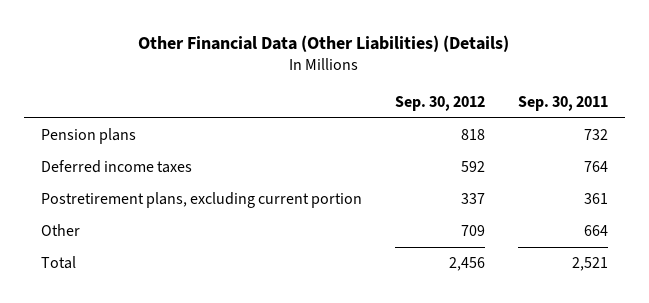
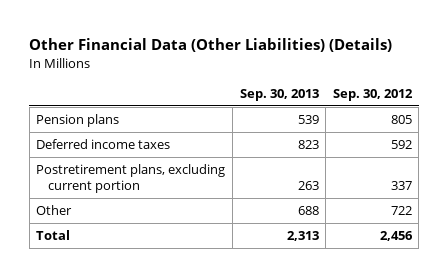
[518,96,609,112] Sep. 30, 2011 -> none
none -> [239,88,319,101] Sep. 30, 2013
[460,129,485,141] 818 -> [390,115,412,125] 805
[460,225,485,237] 709 -> [390,206,412,216] 722

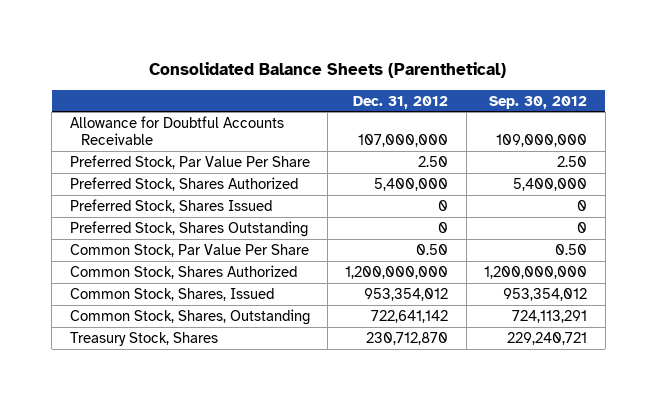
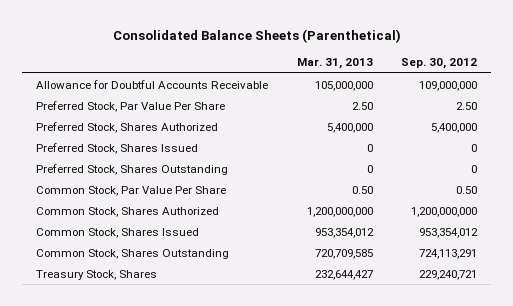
[353,95,449,109] Dec. 31, 2012 -> none
none -> [296,58,373,70] Mar. 31, 2013
[69,287,274,301] Common Stock, Shares, Issued -> [36,227,200,238] Common Stock, Shares Issued
[69,308,310,325] Common Stock, Shares, Outstanding -> [36,248,230,259] Common Stock, Shares Outstanding

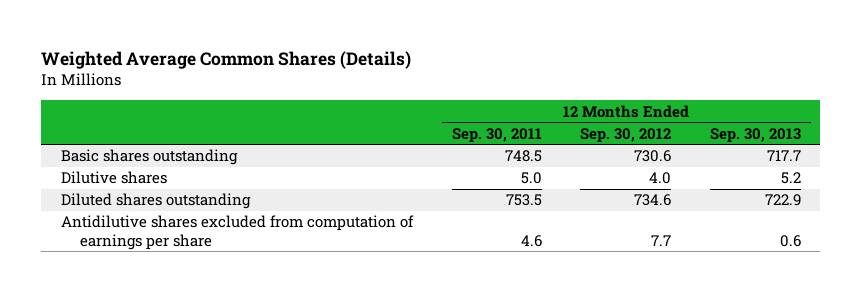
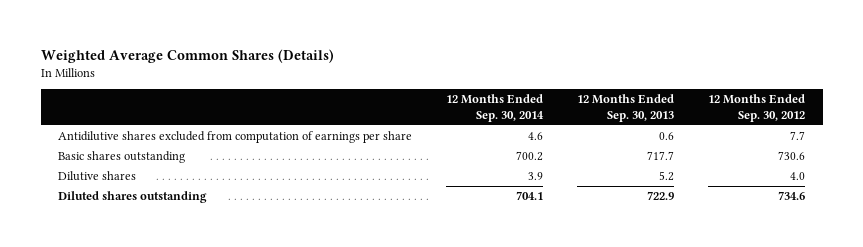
[451,127,542,143] Sep. 30, 2011 -> none
none -> [445,94,544,122] 12 Months Ended Sep. 30, 2014
[60,215,414,250] Antidilutive shares excluded from computation of earnings per share -> [57,130,412,143] Antidilutive shares excluded from computation of earnings per share

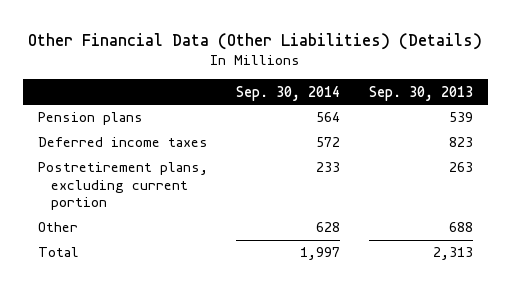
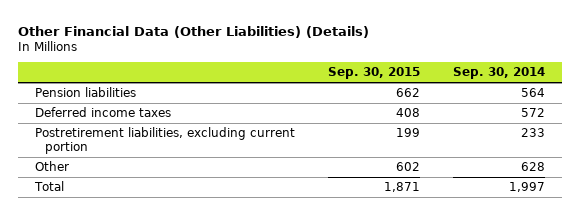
[369,85,474,101] Sep. 30, 2013 -> none
none -> [327,67,420,80] Sep. 30, 2015
[37,112,143,126] Pension plans -> [34,87,136,98] Pension liabilities
[37,162,208,211] Postretirement plans, excluding current portion -> [34,127,295,154] Postretirement liabilities, excluding current portion

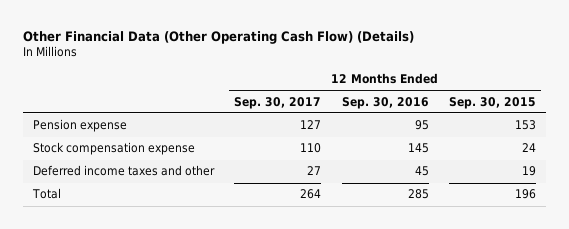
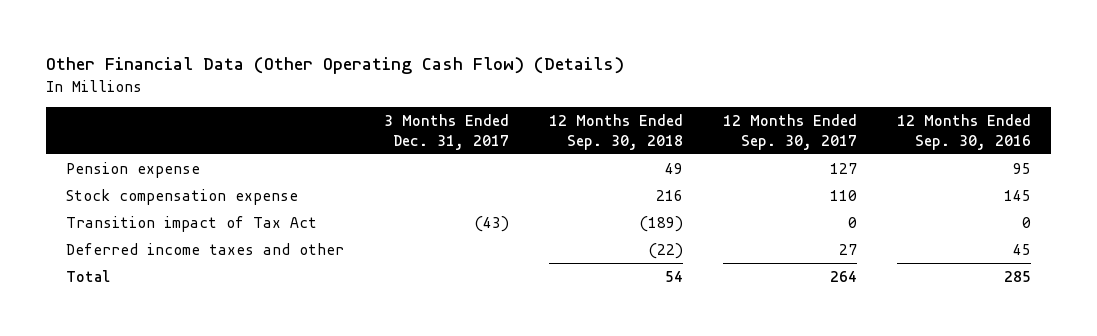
[448,96,536,109] Sep. 30, 2015 -> none
none -> [383,114,509,151] 3 Months Ended Dec. 31, 2017
none -> [548,114,683,151] 12 Months Ended Sep. 30, 2018
none -> [65,215,317,232] Transition impact of Tax Act

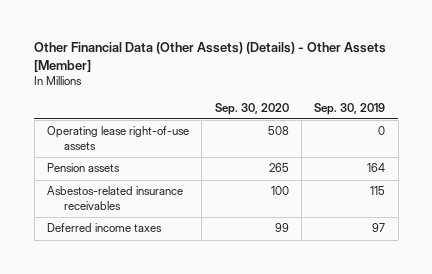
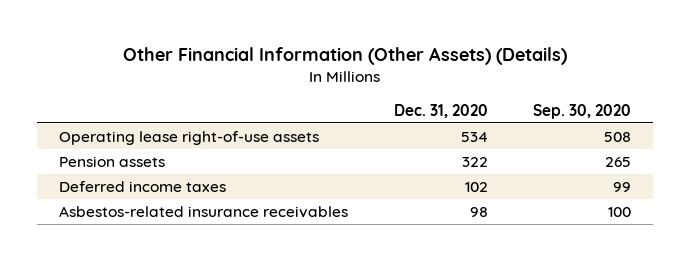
[34,41,387,72] Other Financial Data (Other Assets) (Details) - Other Assets [Member] -> [123,47,568,66] Other Financial Information (Other Assets) (Details)
[314,102,386,115] Sep. 30, 2019 -> none
none -> [393,103,488,118] Dec. 31, 2020
[47,186,184,211] Asbestos-related insurance receivables -> [59,206,349,219] Asbestos-related insurance receivables

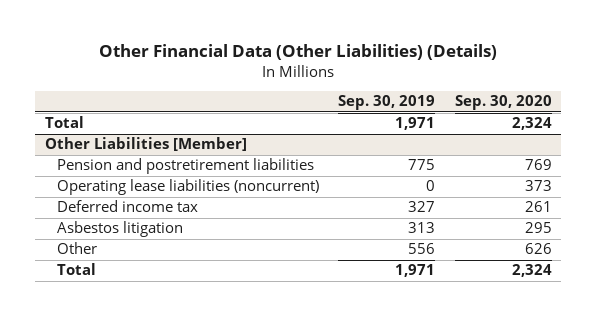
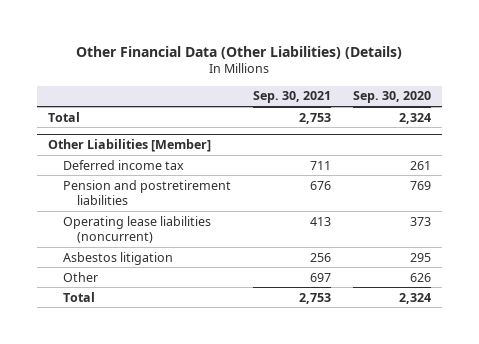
[338,95,436,111] Sep. 30, 2019 -> none
none -> [252,91,331,104] Sep. 30, 2021
[56,200,198,213] Deferred income tax -> [62,159,184,170] Deferred income tax

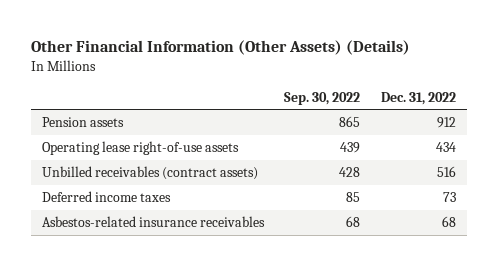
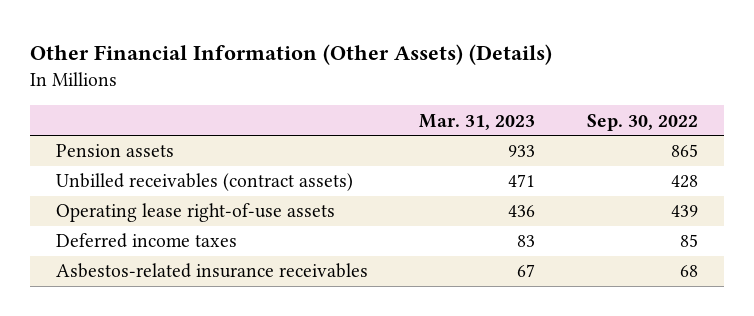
[381,91,457,105] Dec. 31, 2022 -> none
none -> [419,113,536,130] Mar. 31, 2023
[41,141,239,156] Operating lease right-of-use assets -> [55,203,335,223] Operating lease right-of-use assets

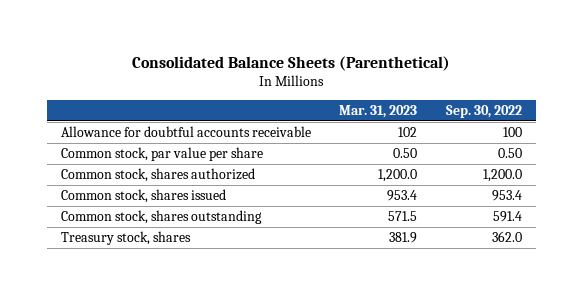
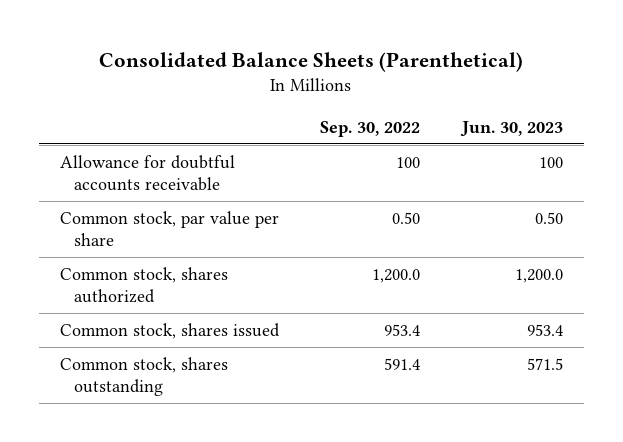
[339,105,418,119] Mar. 31, 2023 -> none
none -> [459,120,563,137] Jun. 30, 2023
[60,231,191,246] Treasury stock, shares -> none

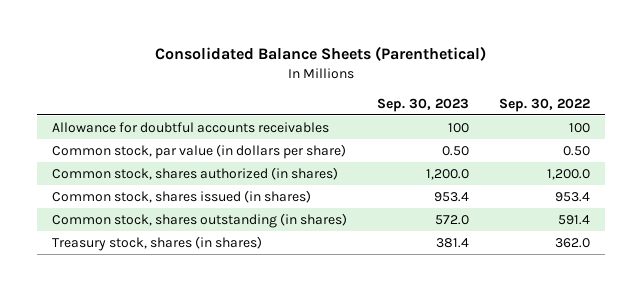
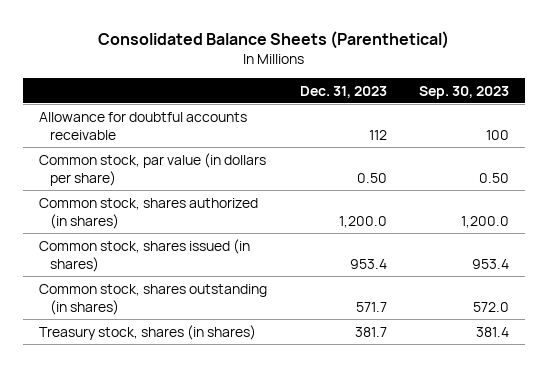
[499,97,591,112] Sep. 30, 2022 -> none
none -> [299,85,387,98] Dec. 31, 2023
[52,122,330,134] Allowance for doubtful accounts receivables -> [39,111,248,140] Allowance for doubtful accounts receivable

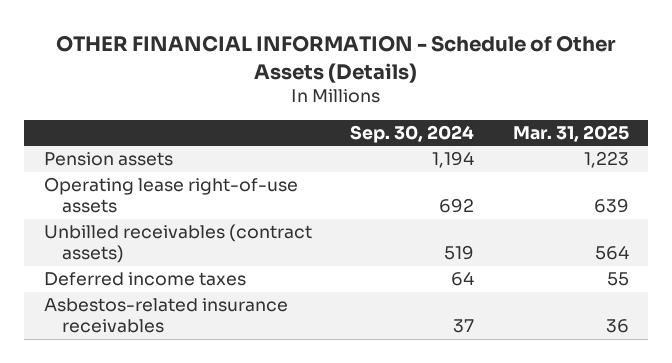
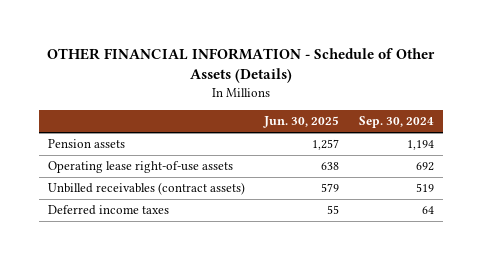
[512,124,629,142] Mar. 31, 2025 -> none
none -> [263,116,340,129] Jun. 30, 2025
[43,298,288,334] Asbestos-related insurance receivables -> none

